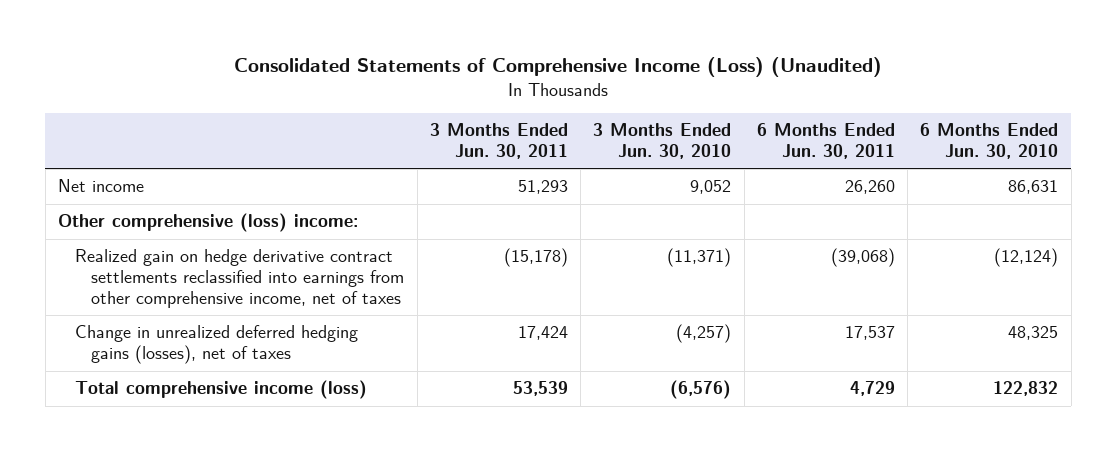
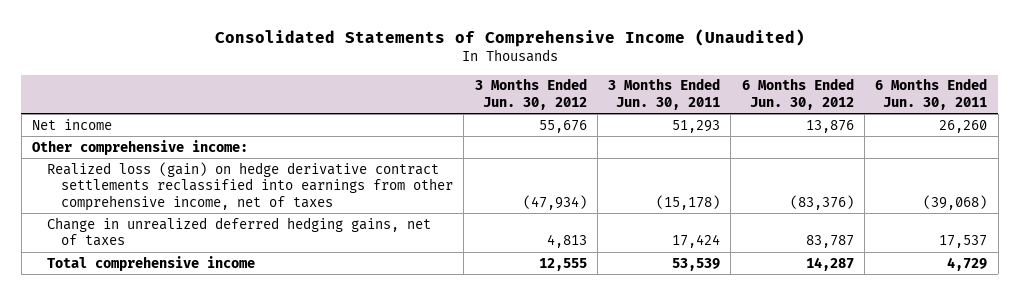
[234,57,883,78] Consolidated Statements of Comprehensive Income (Loss) (Unaudited) -> [214,28,805,47] Consolidated Statements of Comprehensive Income (Unaudited)
[593,123,732,160] 3 Months Ended Jun. 30, 2010 -> none
[920,123,1059,160] 6 Months Ended Jun. 30, 2010 -> none
none -> [474,78,587,111] 3 Months Ended Jun. 30, 2012
none -> [741,78,854,111] 6 Months Ended Jun. 30, 2012
[57,213,358,233] Other comprehensive (loss) income: -> [32,139,249,155] Other comprehensive income:
[74,249,405,309] Realized gain on hedge derivative contract settlements reclassified into earnings from other comprehensive income, net of taxes -> [46,161,454,212] Realized loss (gain) on hedge derivative contract settlements reclassified into earnings from other comprehensive income, net of taxes
[74,325,358,365] Change in unrealized deferred hedging gains (losses), net of taxes -> [46,216,431,247] Change in unrealized deferred hedging gains, net of taxes
[74,380,367,400] Total comprehensive income (loss) -> [46,255,255,271] Total comprehensive income

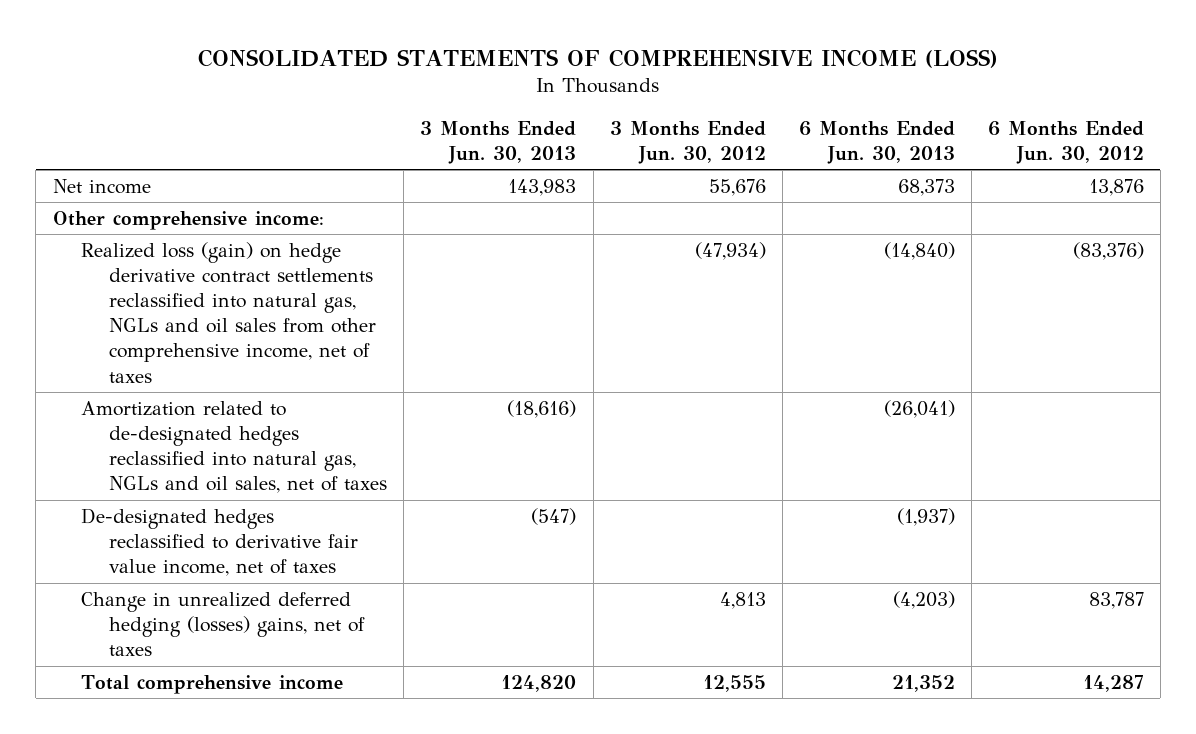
[214,28,805,47] Consolidated Statements of Comprehensive Income (Unaudited) -> [198,49,999,69] CONSOLIDATED STATEMENTS OF COMPREHENSIVE INCOME (LOSS)
[608,78,721,111] 3 Months Ended Jun. 30, 2011 -> none
[875,78,988,111] 6 Months Ended Jun. 30, 2011 -> none
none -> [420,120,577,164] 3 Months Ended Jun. 30, 2013
none -> [798,120,955,164] 6 Months Ended Jun. 30, 2013
[46,161,454,212] Realized loss (gain) on hedge derivative contract settlements reclassified into earnings from other comprehensive income, net of taxes -> [80,241,377,383] Realized loss (gain) on hedge derivative contract settlements reclassified into natural gas, NGLs and oil sales from other comprehensive income, net of taxes
none -> [80,400,388,494] Amortization related to de-designated hedges reclassified into natural gas, NGLs and oil sales, net of taxes
none -> [80,507,359,577] De-designated hedges reclassified to derivative fair value income, net of taxes
[46,216,431,247] Change in unrealized deferred hedging gains, net of taxes -> [80,591,366,657] Change in unrealized deferred hedging (losses) gains, net of taxes

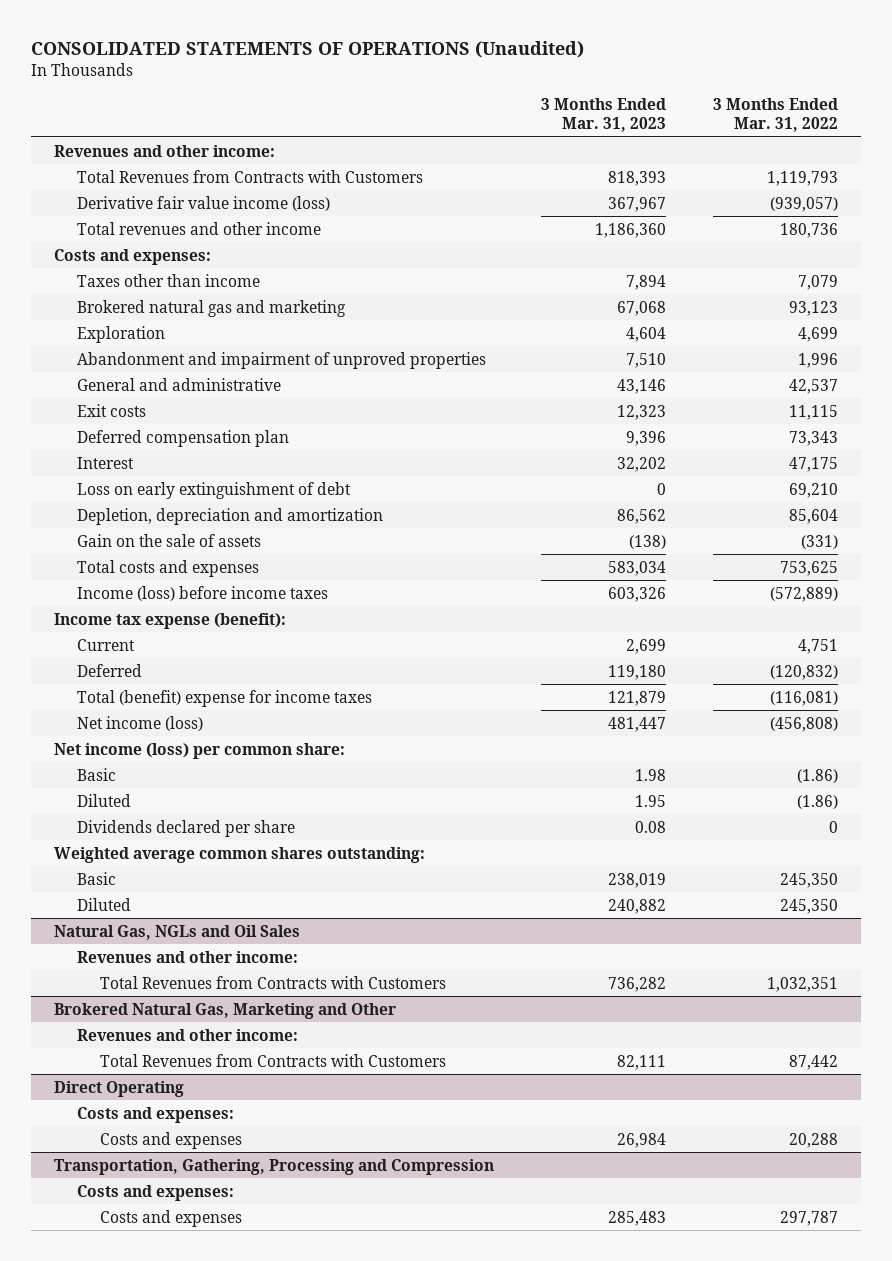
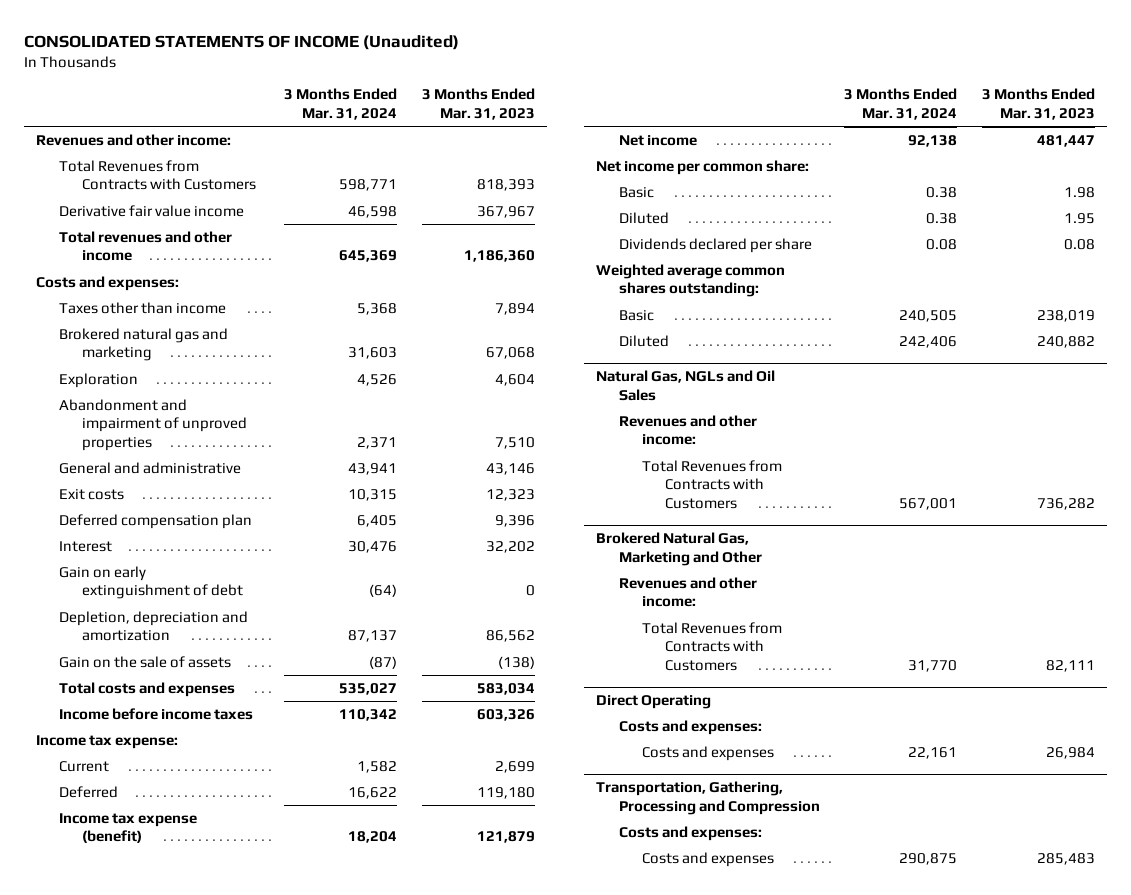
[30,41,584,59] CONSOLIDATED STATEMENTS OF OPERATIONS (Unaudited) -> [23,34,459,50] CONSOLIDATED STATEMENTS OF INCOME (Unaudited)
[712,98,838,133] 3 Months Ended Mar. 31, 2022 -> none
none -> [284,88,398,120] 3 Months Ended Mar. 31, 2024
[76,195,330,211] Derivative fair value income (loss) -> [59,204,245,217] Derivative fair value income
[76,481,351,499] Loss on early extinguishment of debt -> [59,565,244,600] Gain on early extinguishment of debt
[76,585,328,601] Income (loss) before income taxes -> [59,707,254,720] Income before income taxes
[54,612,287,629] Income tax expense (benefit): -> [36,734,179,749] Income tax expense:
[76,689,372,707] Total (benefit) expense for income taxes -> [59,812,198,844] Income tax expense (benefit)
[76,715,203,731] Net income (loss) -> [619,134,698,146] Net income
[54,742,346,759] Net income (loss) per common share: -> [596,159,810,175] Net income per common share:

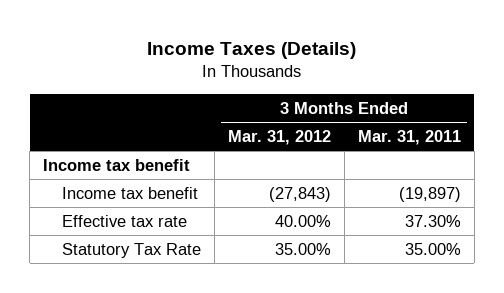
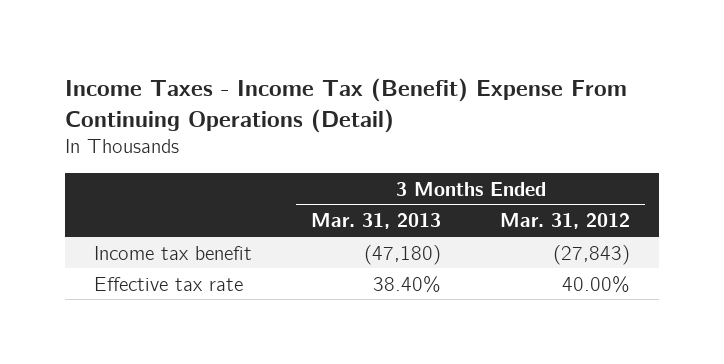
[146,42,356,60] Income Taxes (Details) -> [65,77,628,133] Income Taxes - Income Tax (Benefit) Expense From Continuing Operations (Detail)
[357,130,461,146] Mar. 31, 2011 -> none
none -> [311,213,442,230] Mar. 31, 2013
[42,158,190,171] Income tax benefit -> none
[62,242,202,258] Statutory Tax Rate -> none

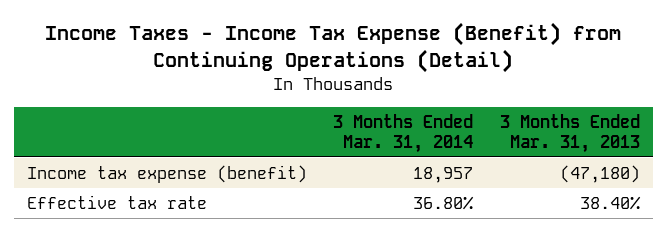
[65,77,628,133] Income Taxes - Income Tax (Benefit) Expense From Continuing Operations (Detail) -> [45,22,622,73] Income Taxes - Income Tax Expense (Benefit) from Continuing Operations (Detail)
[499,213,630,230] Mar. 31, 2012 -> none
none -> [333,113,474,153] 3 Months Ended Mar. 31, 2014
[94,245,253,260] Income tax benefit -> [26,165,307,184] Income tax expense (benefit)

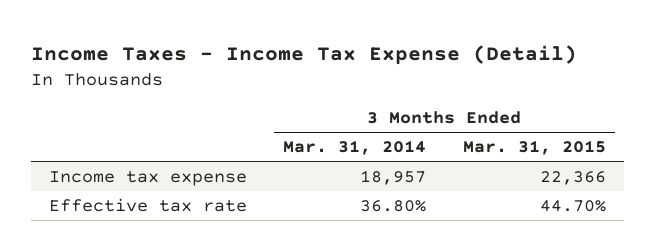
[45,22,622,73] Income Taxes - Income Tax Expense (Benefit) from Continuing Operations (Detail) -> [30,44,577,65] Income Taxes - Income Tax Expense (Detail)
[499,113,640,153] 3 Months Ended Mar. 31, 2013 -> none
none -> [462,140,606,156] Mar. 31, 2015
[26,165,307,184] Income tax expense (benefit) -> [48,170,247,186] Income tax expense

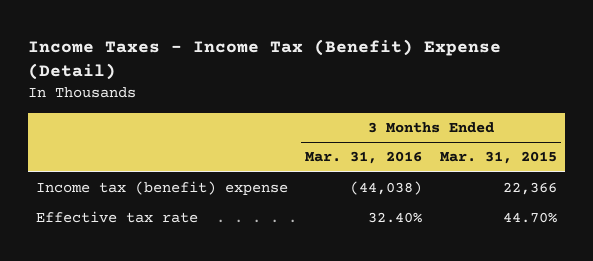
[30,44,577,65] Income Taxes - Income Tax Expense (Detail) -> [27,38,501,80] Income Taxes - Income Tax (Benefit) Expense (Detail)
[283,140,427,156] Mar. 31, 2014 -> none
none -> [305,151,423,165] Mar. 31, 2016
[48,170,247,186] Income tax expense -> [36,181,289,196] Income tax (benefit) expense

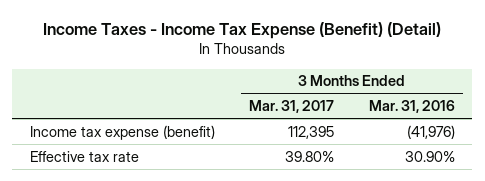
[27,38,501,80] Income Taxes - Income Tax (Benefit) Expense (Detail) -> [43,21,442,39] Income Taxes - Income Tax Expense (Benefit) (Detail)
[439,151,557,165] Mar. 31, 2015 -> none
none -> [249,100,335,114] Mar. 31, 2017
[36,181,289,196] Income tax (benefit) expense -> [29,124,215,140] Income tax expense (benefit)
[350,181,423,196] (44,038) -> [406,124,455,139] (41,976)
[368,212,423,224] 32.40% -> [404,150,455,162] 30.90%

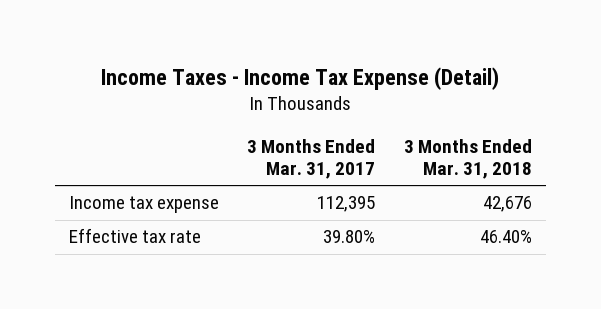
[43,21,442,39] Income Taxes - Income Tax Expense (Benefit) (Detail) -> [101,66,500,90] Income Taxes - Income Tax Expense (Detail)
[368,100,455,114] Mar. 31, 2016 -> none
none -> [403,138,532,180] 3 Months Ended Mar. 31, 2018
[29,124,215,140] Income tax expense (benefit) -> [69,196,220,214] Income tax expense

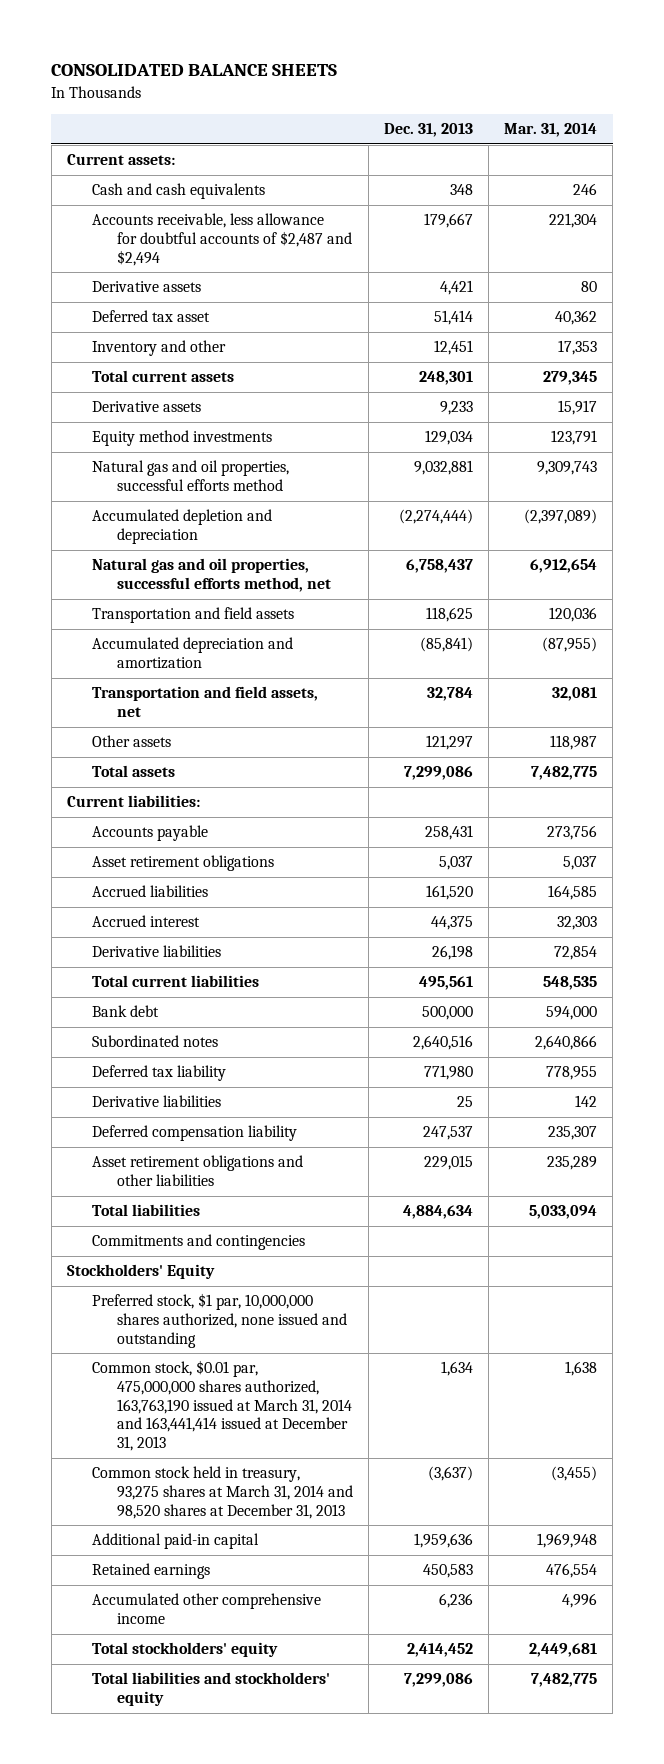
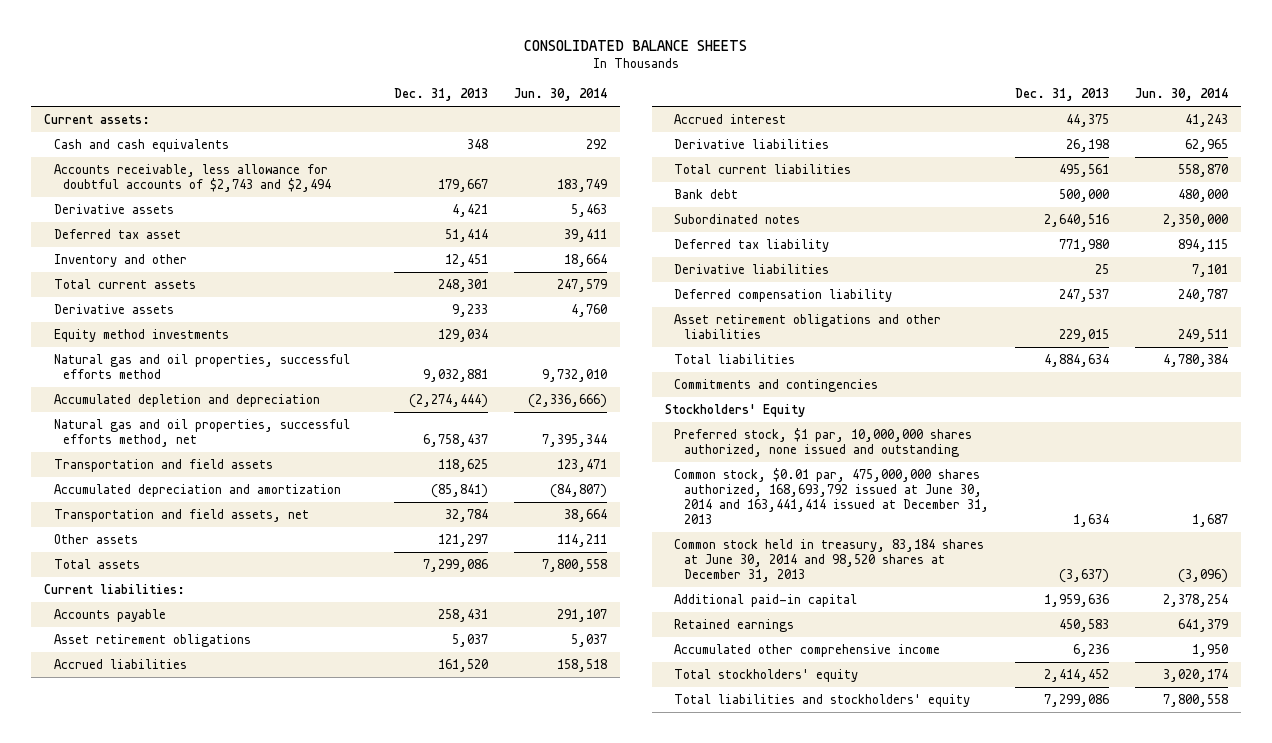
[504,123,598,138] Mar. 31, 2014 -> none
none -> [514,88,608,102] Jun. 30, 2014
[91,213,352,266] Accounts receivable, less allowance for doubtful accounts of $2,487 and $2,494 -> [53,163,331,192] Accounts receivable, less allowance for doubtful accounts of $2,743 and $2,494
[91,1360,352,1452] Common stock, $0.01 par, 475,000,000 shares authorized, 163,763,190 issued at March 31, 2014 and 163,441,414 issued at December 31, 2013 -> [674,467,989,524] Common stock, $0.01 par, 475,000,000 shares authorized, 168,693,792 issued at June 30, 2014 and 163,441,414 issued at December 31, 2013
[91,1466,353,1519] Common stock held in treasury, 93,275 shares at March 31, 2014 and 98,520 shares at December 31, 2013 -> [674,538,985,582] Common stock held in treasury, 83,184 shares at June 30, 2014 and 98,520 shares at December 31, 2013

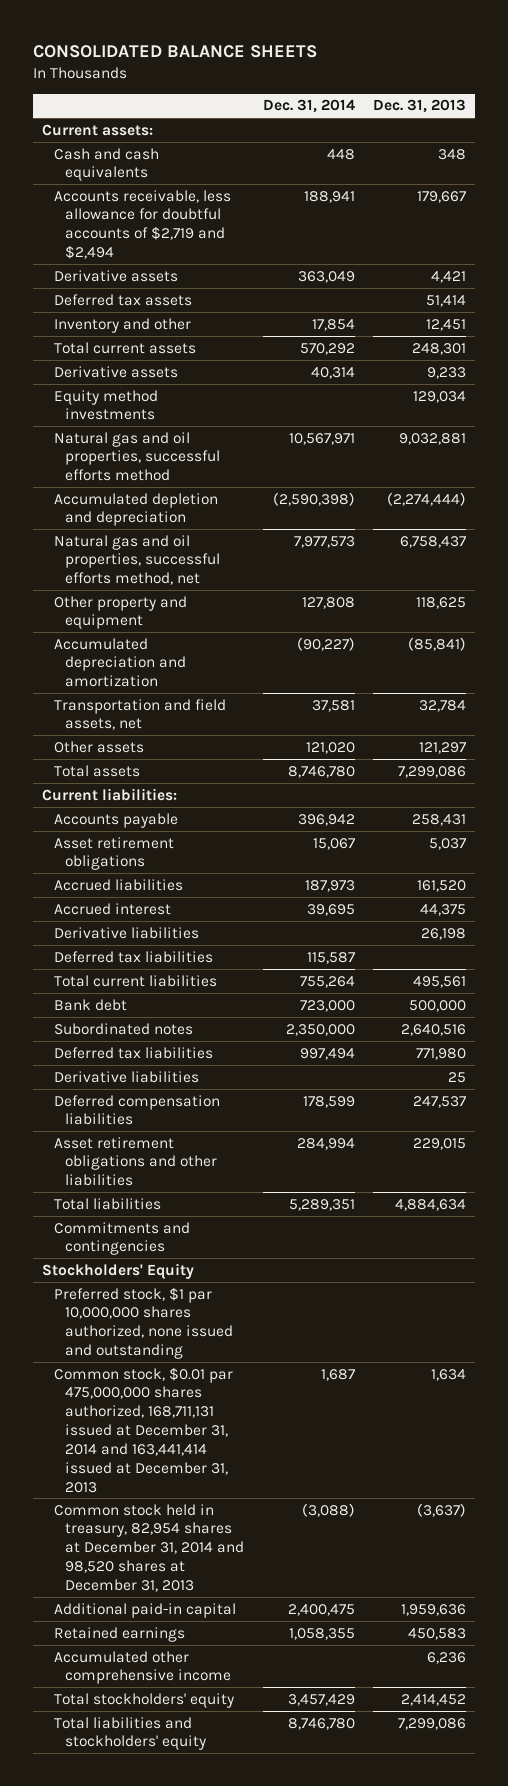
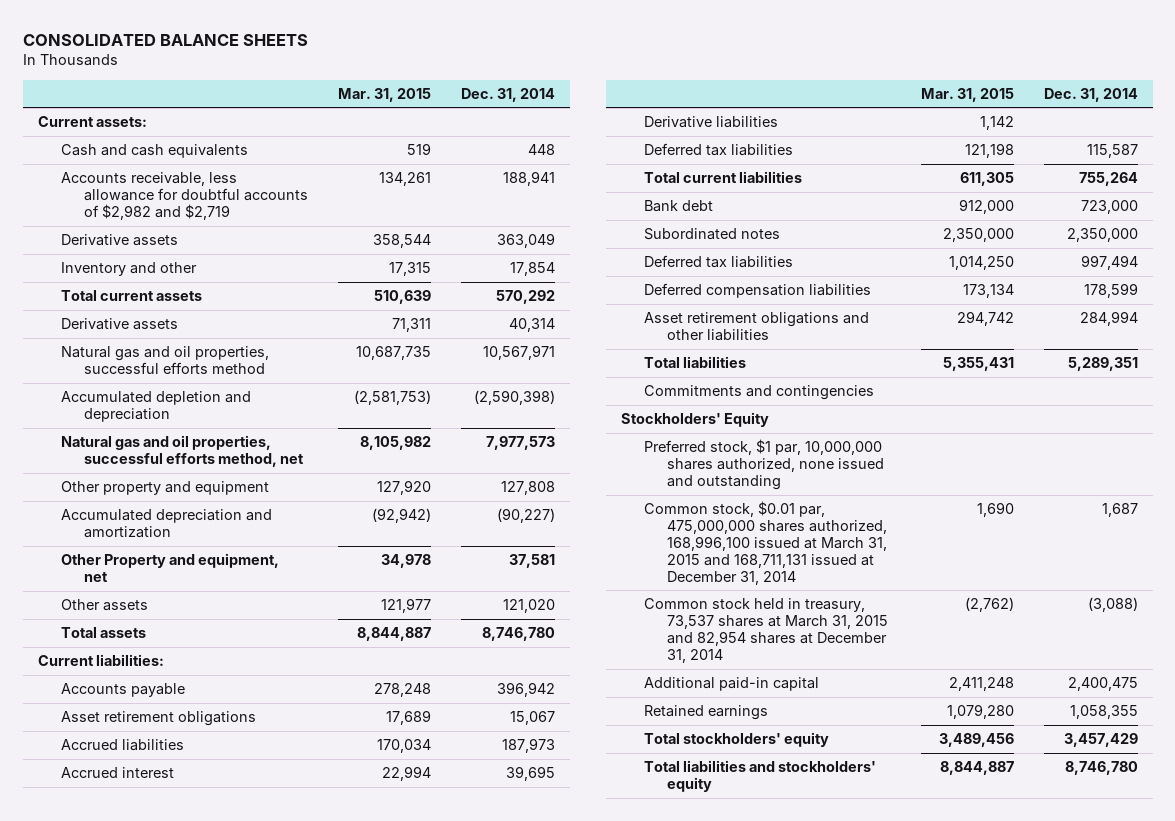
[372,99,466,114] Dec. 31, 2013 -> none
none -> [337,87,431,102] Mar. 31, 2015
[53,189,231,260] Accounts receivable, less allowance for doubtful accounts of $2,719 and $2,494 -> [60,172,308,221] Accounts receivable, less allowance for doubtful accounts of $2,982 and $2,719
[53,293,192,306] Deferred tax assets -> none
[53,389,158,421] Equity method investments -> none
[53,698,226,731] Transportation and field assets, net -> [60,553,279,583] Other Property and equipment, net
[53,1070,199,1083] Derivative liabilities -> none
[53,1286,234,1360] Preferred stock, $1 par 10,000,000 shares authorized, none issued and outstanding -> [643,439,884,491] Preferred stock, $1 par, 10,000,000 shares authorized, none issued and outstanding
[53,1366,233,1493] Common stock, $0.01 par 475,000,000 shares authorized, 168,711,131 issued at December 31, 2014 and 163,441,414 issued at December 31, 2013 -> [643,501,887,585] Common stock, $0.01 par, 475,000,000 shares authorized, 168,996,100 issued at March 31, 2015 and 168,711,131 issued at December 31, 2014
[53,1503,245,1592] Common stock held in treasury, 82,954 shares at December 31, 2014 and 98,520 shares at December 31, 2013 -> [643,598,888,664] Common stock held in treasury, 73,537 shares at March 31, 2015 and 82,954 shares at December 31, 2014
[53,1650,232,1685] Accumulated other comprehensive income -> none

